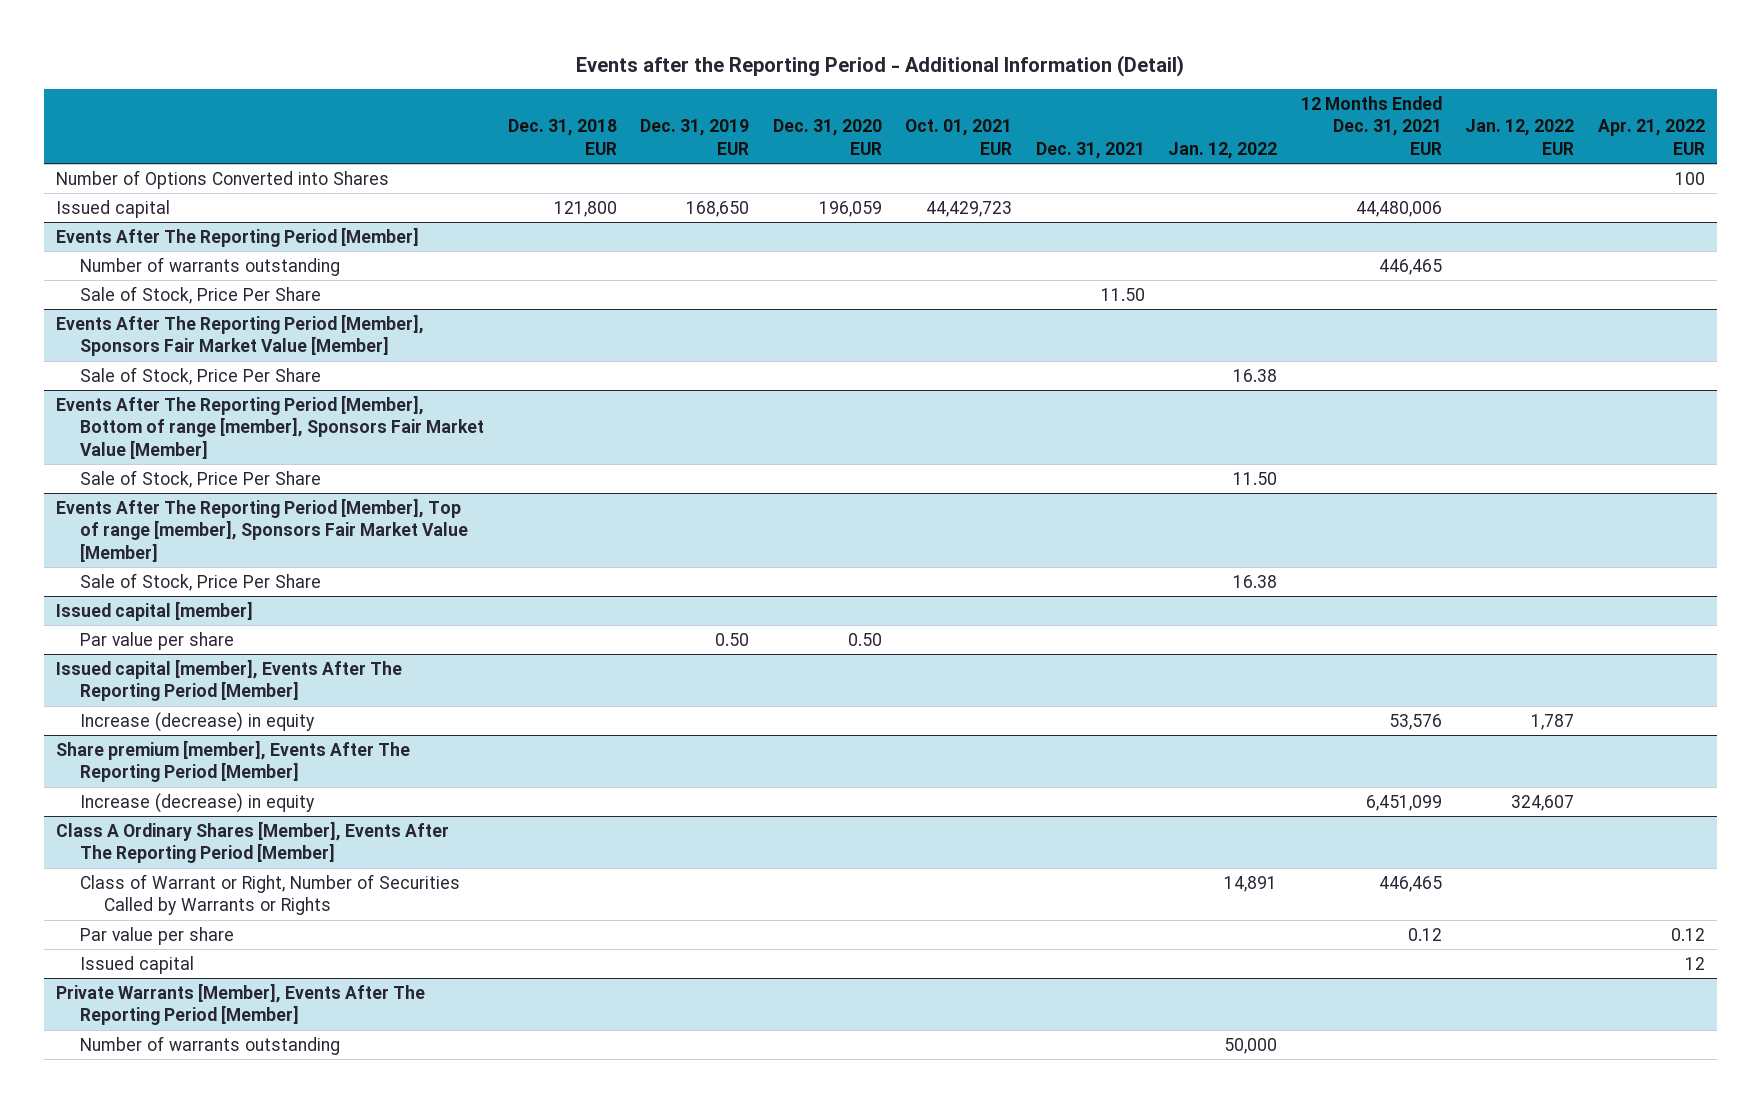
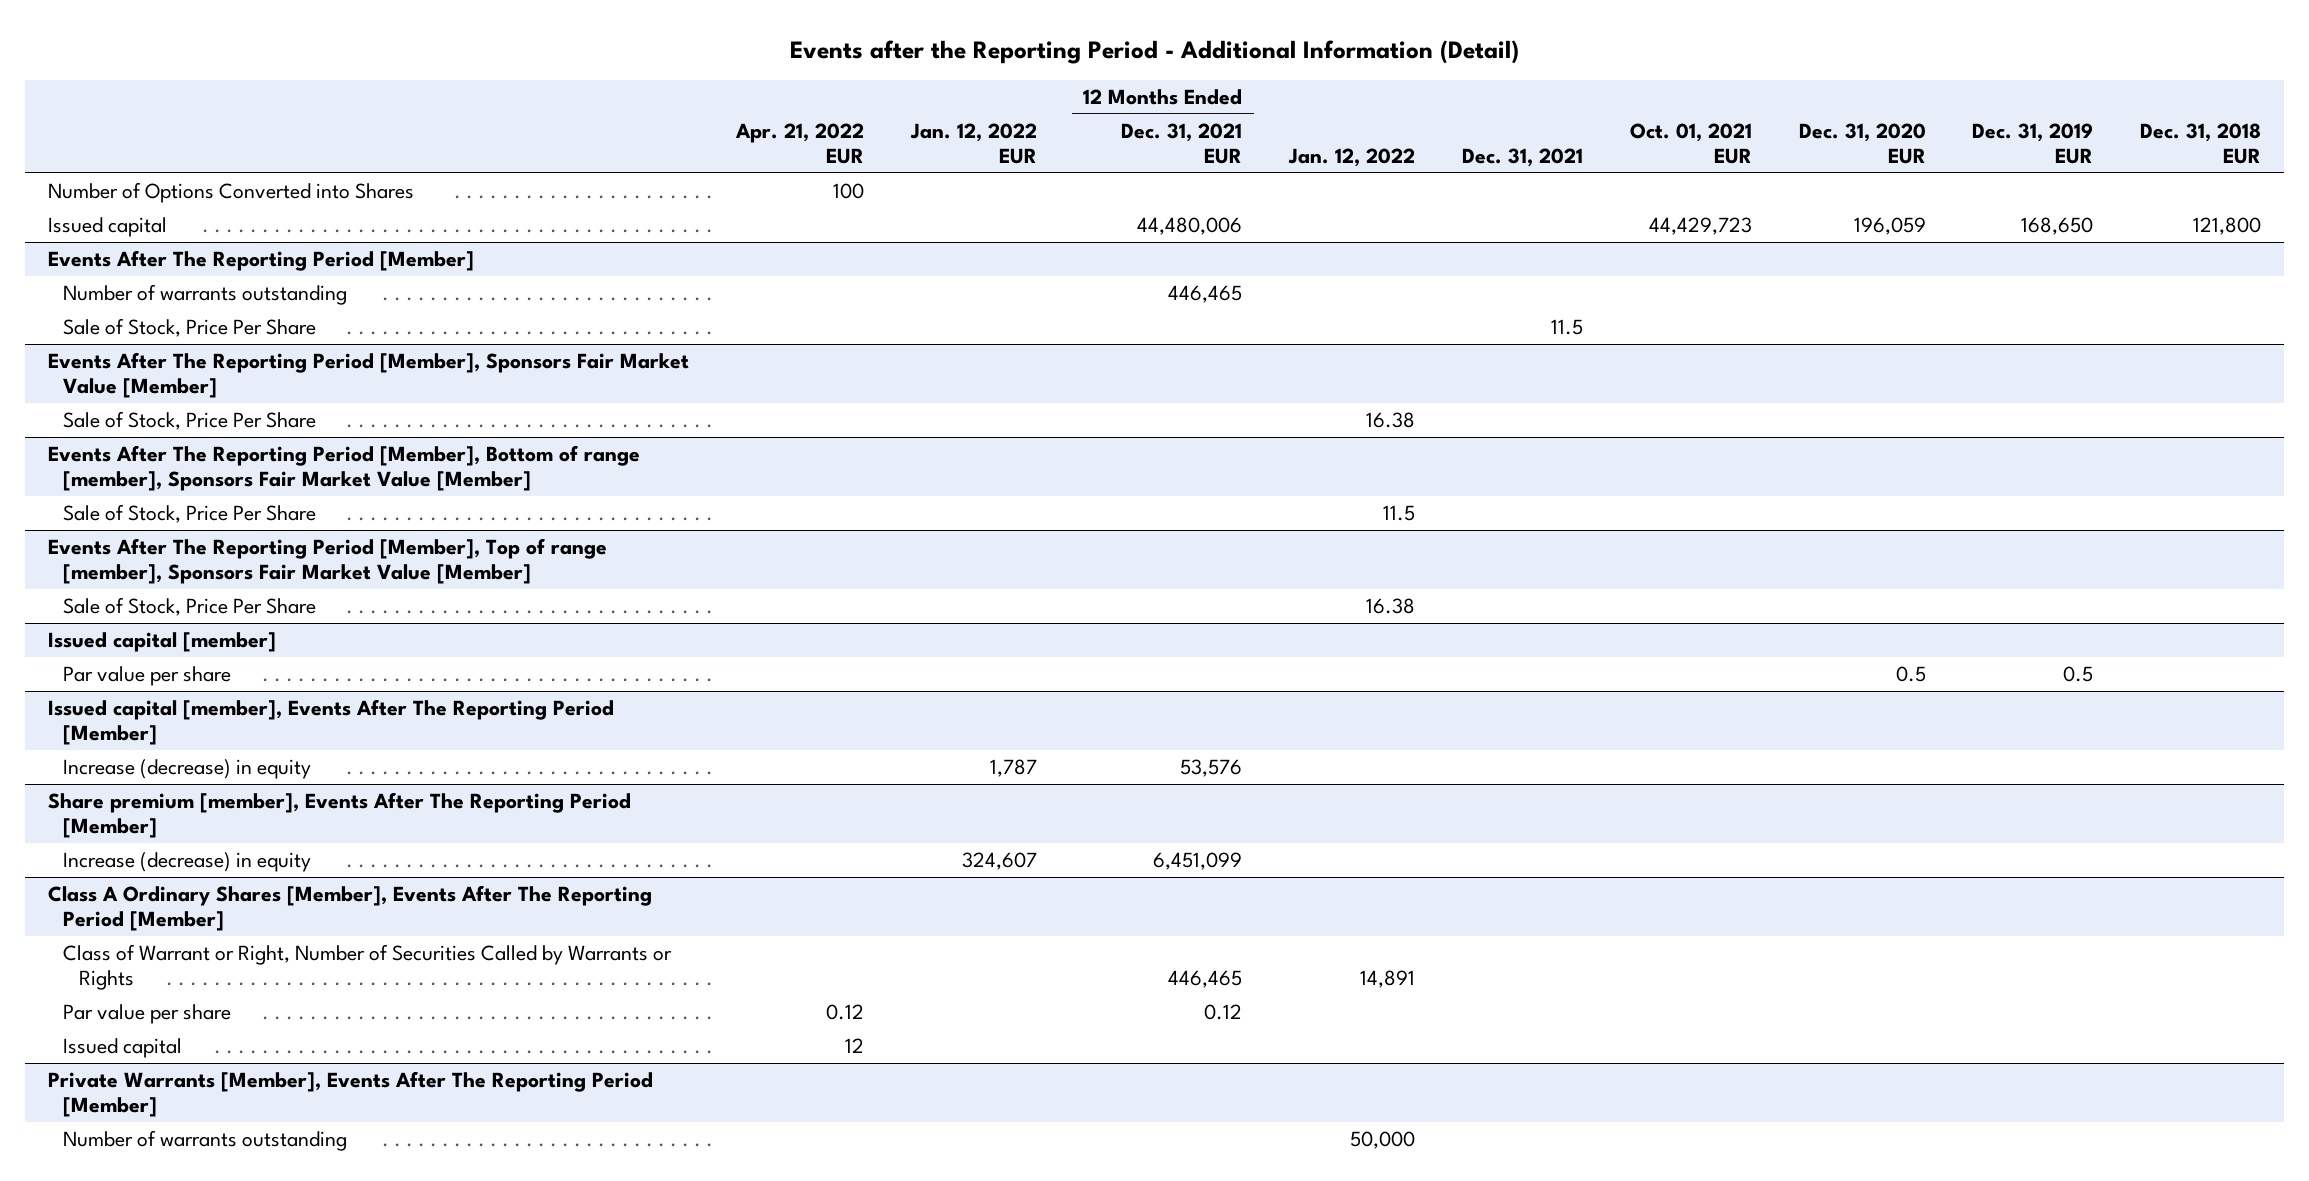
[1100,287,1145,301] 11.50 -> [1550,318,1583,335] 11.5
[1233,471,1278,485] 11.50 -> [1383,504,1416,521] 11.5
[715,632,750,646] 0.50 -> [2063,665,2094,682] 0.5
[847,632,882,646] 0.50 -> [1895,665,1926,682] 0.5

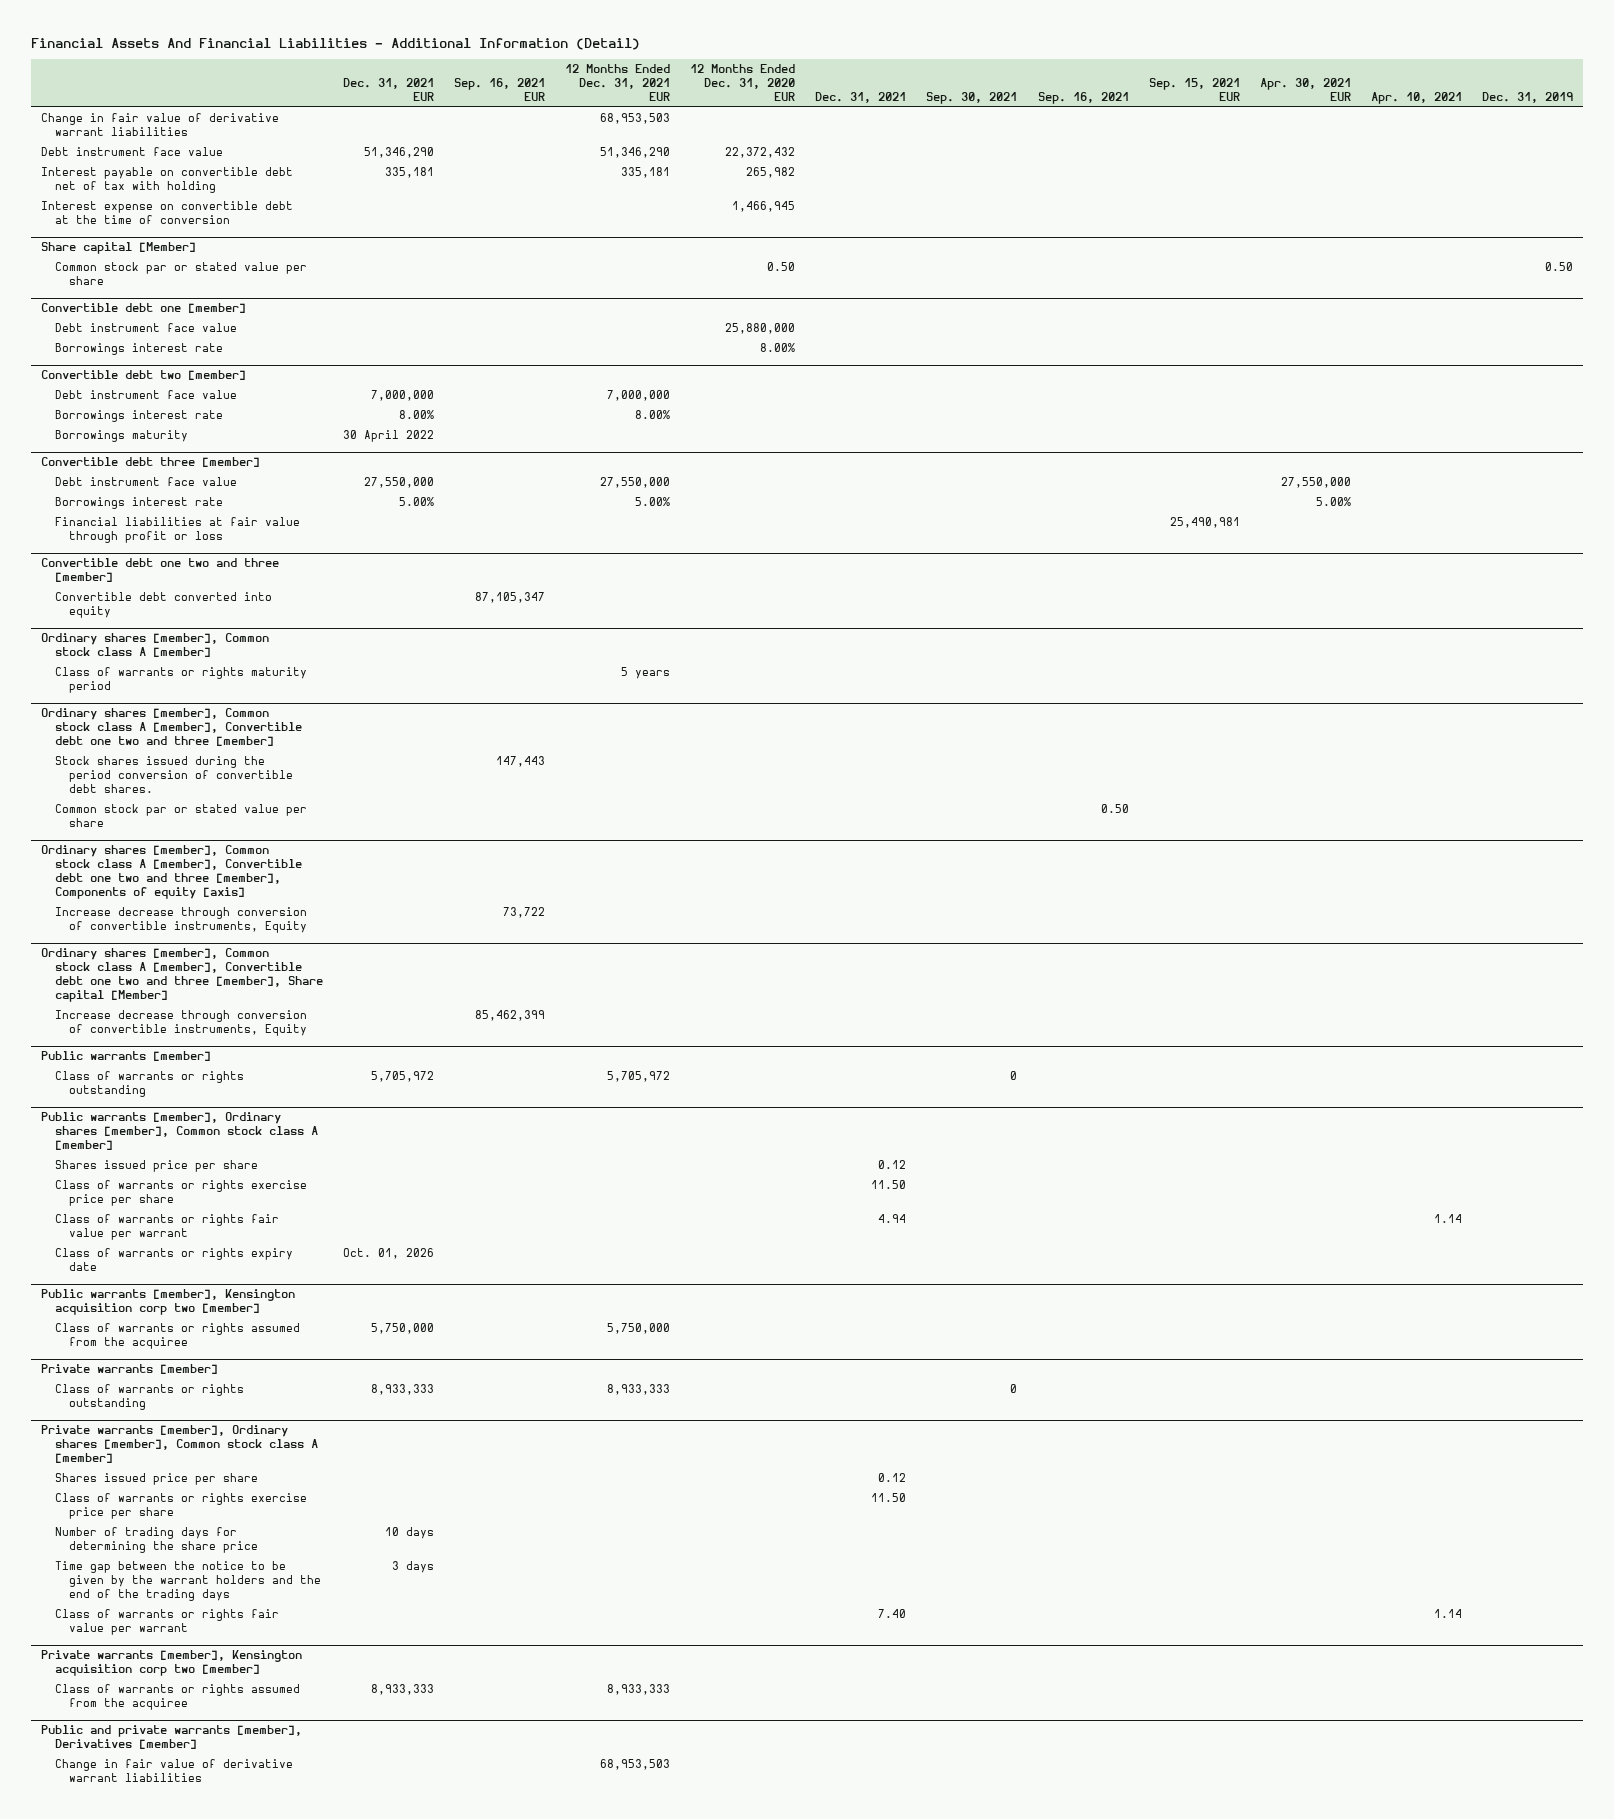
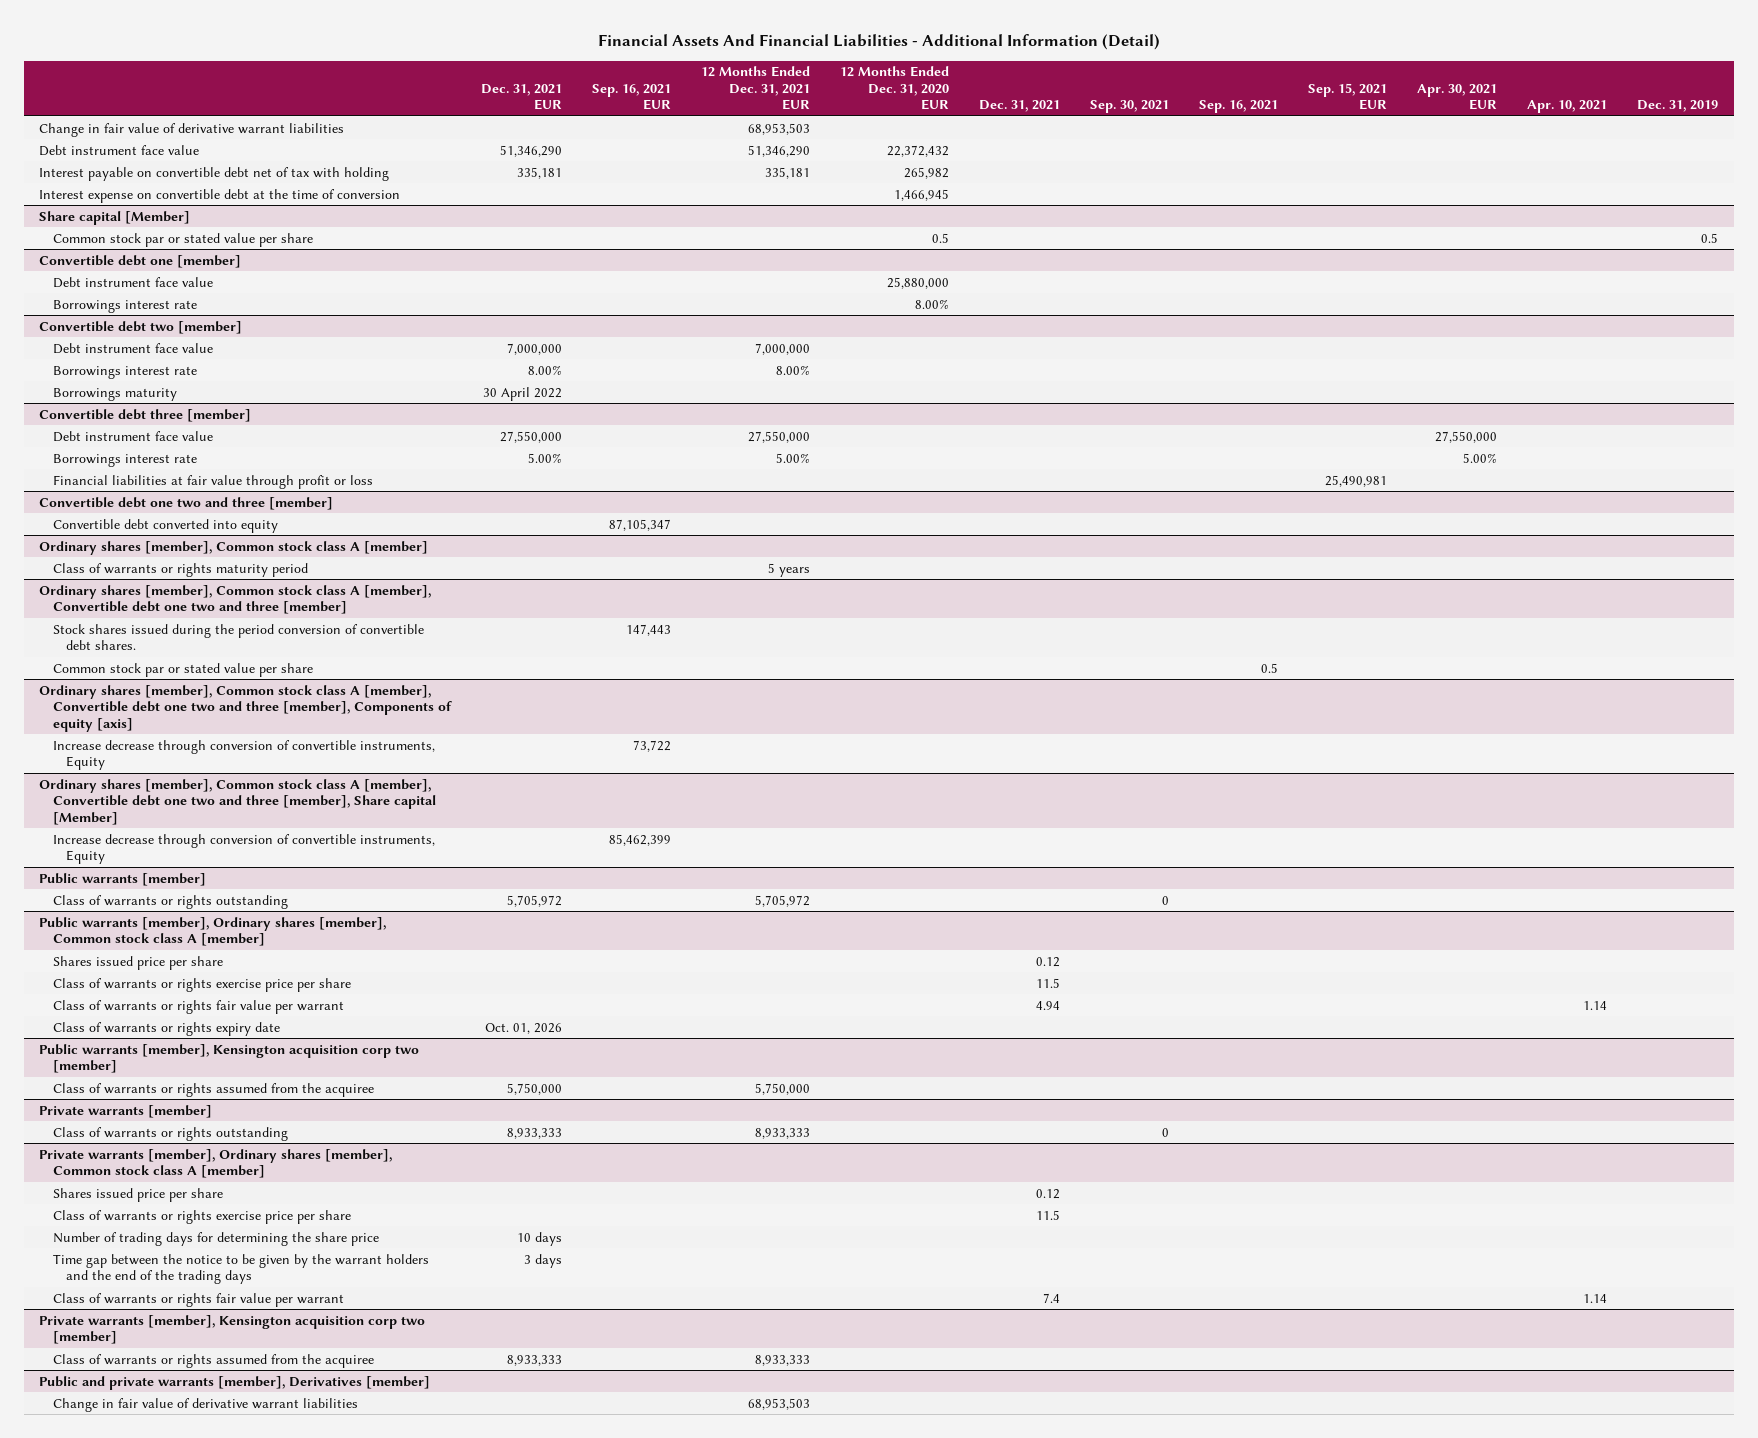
[767,262,796,272] 0.50 -> [931,232,949,243] 0.5
[1545,262,1574,272] 0.50 -> [1701,232,1719,243] 0.5
[1100,804,1129,814] 0.50 -> [1261,662,1279,673] 0.5
[871,1180,907,1190] 11.50 -> [1035,977,1060,988] 11.5
[871,1493,907,1503] 11.50 -> [1035,1209,1060,1220] 11.5
[878,1609,907,1619] 7.40 -> [1042,1292,1060,1303] 7.4

